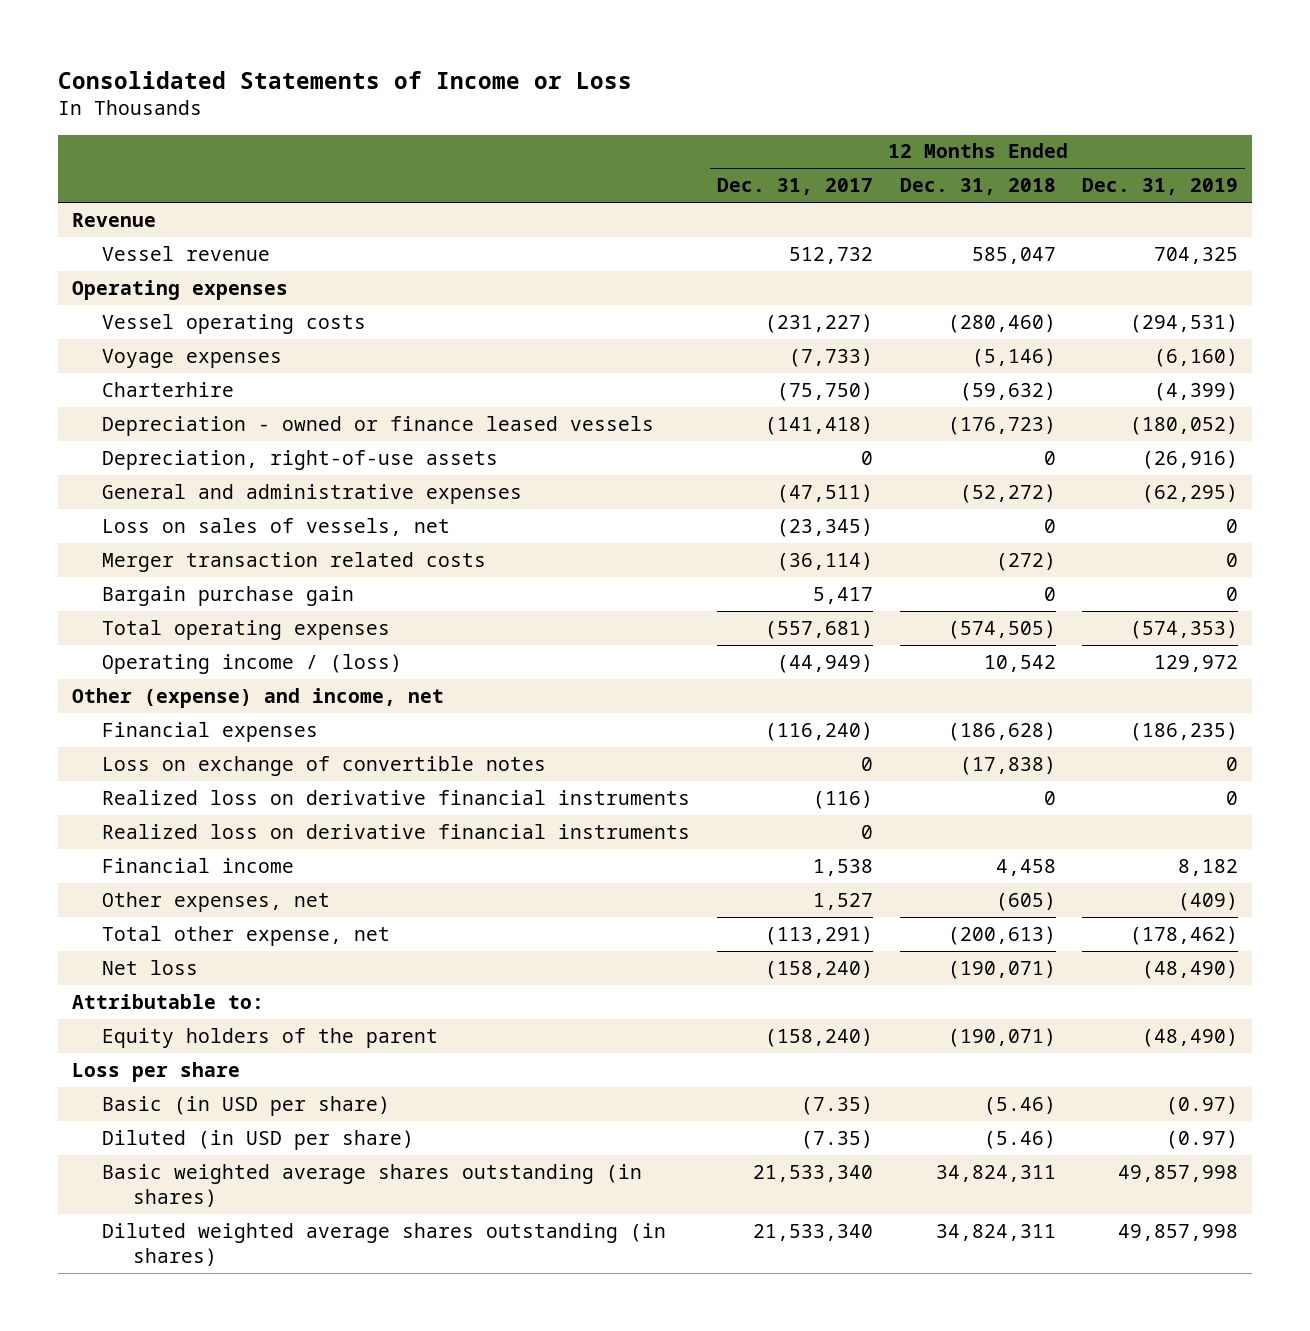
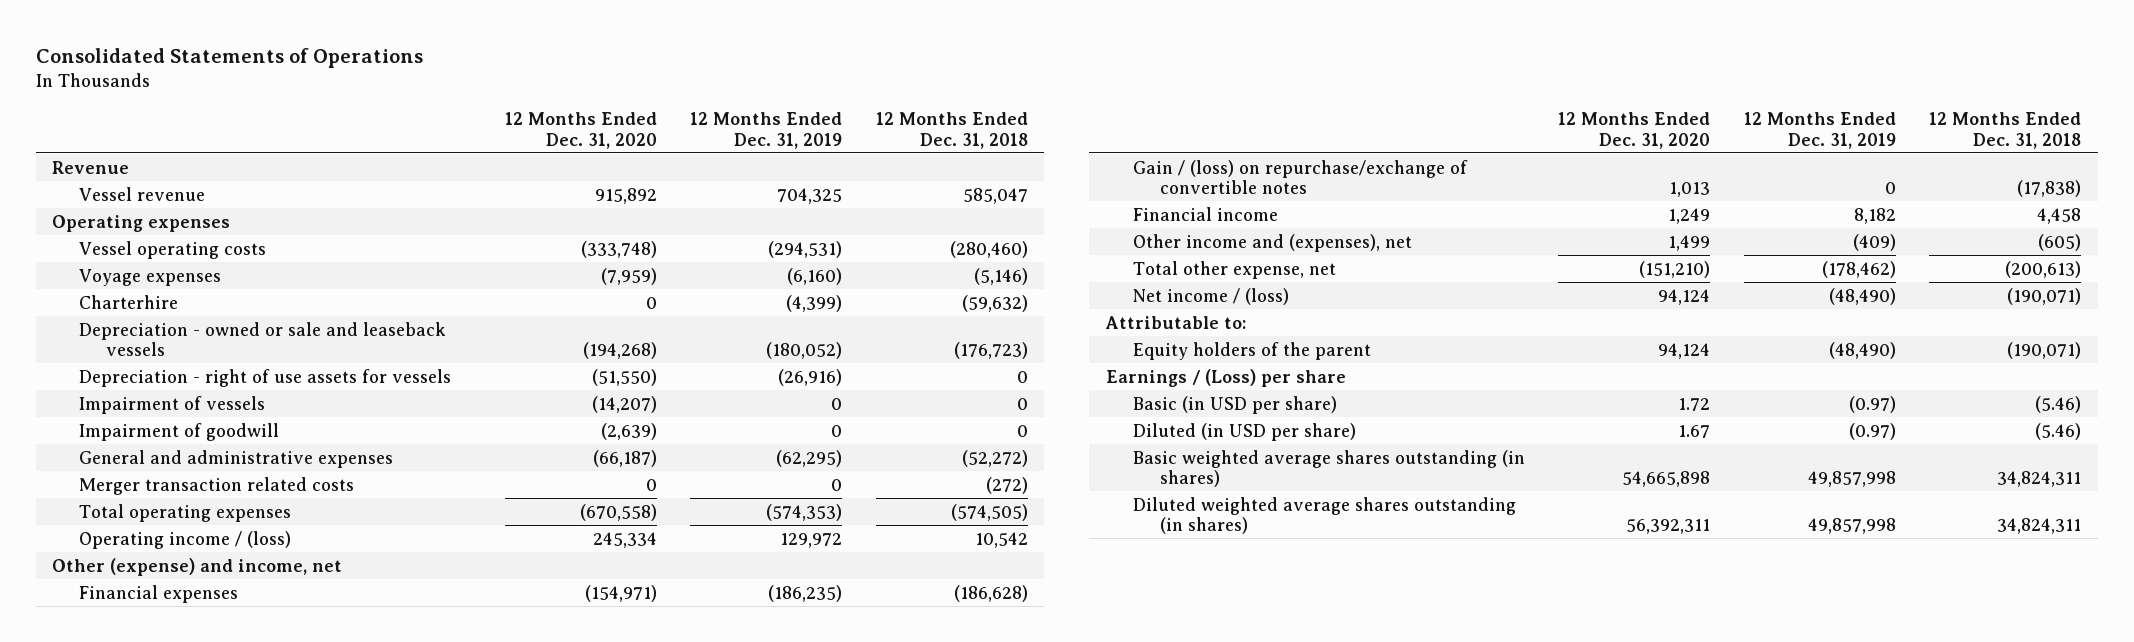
[58,70,633,89] Consolidated Statements of Income or Loss -> [35,48,423,69] Consolidated Statements of Operations
[716,178,873,196] Dec. 31, 2017 -> none
none -> [504,111,657,149] 12 Months Ended Dec. 31, 2020
[102,415,655,436] Depreciation - owned or finance leased vessels -> [79,321,447,357] Depreciation - owned or sale and leaseback vessels
[102,449,499,470] Depreciation, right-of-use assets -> [79,368,452,387] Depreciation - right of use assets for vessels
none -> [79,395,266,414] Impairment of vessels
none -> [79,422,280,441] Impairment of goodwill
[102,517,451,536] Loss on sales of vessels, net -> none
[102,585,355,606] Bargain purchase gain -> none
[102,789,691,805] Realized loss on derivative financial instruments -> none
[102,823,691,839] Realized loss on derivative financial instruments -> none
[102,755,547,776] Loss on exchange of convertible notes -> [1132,159,1468,195] Gain / (loss) on repurchase/exchange of convertible notes
[102,891,331,912] Other expenses, net -> [1132,233,1412,252] Other income and (expenses), net
[102,959,199,975] Net loss -> [1132,287,1289,305] Net income / (loss)
[71,1061,240,1082] Loss per share -> [1105,368,1346,387] Earnings / (Loss) per share

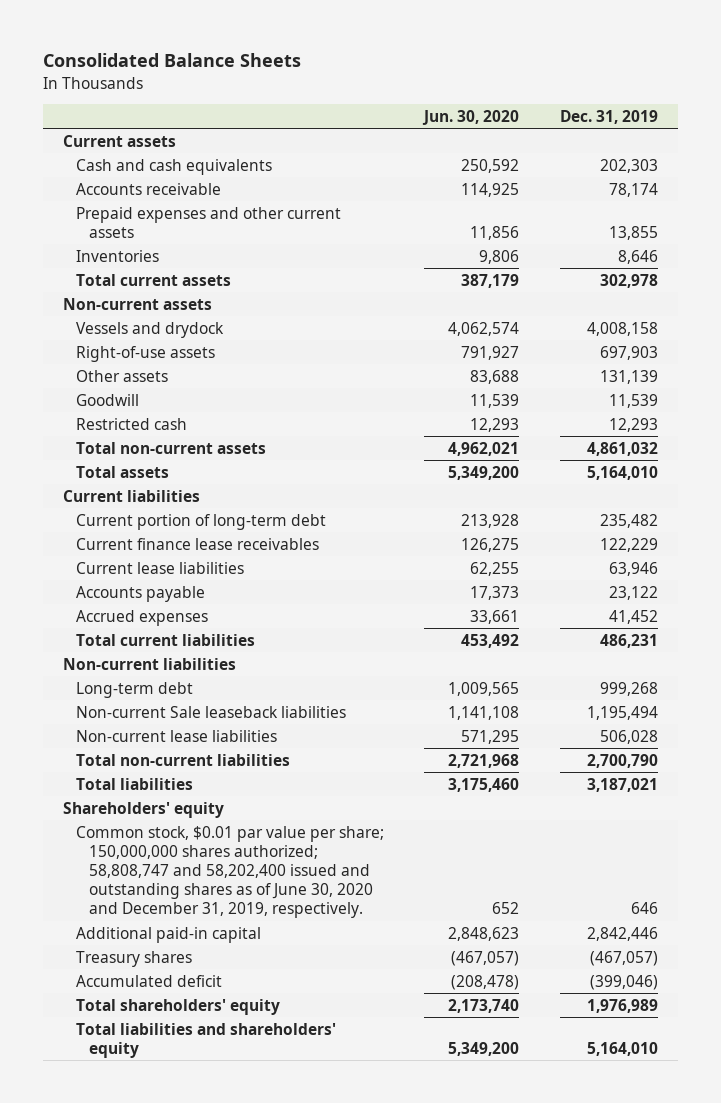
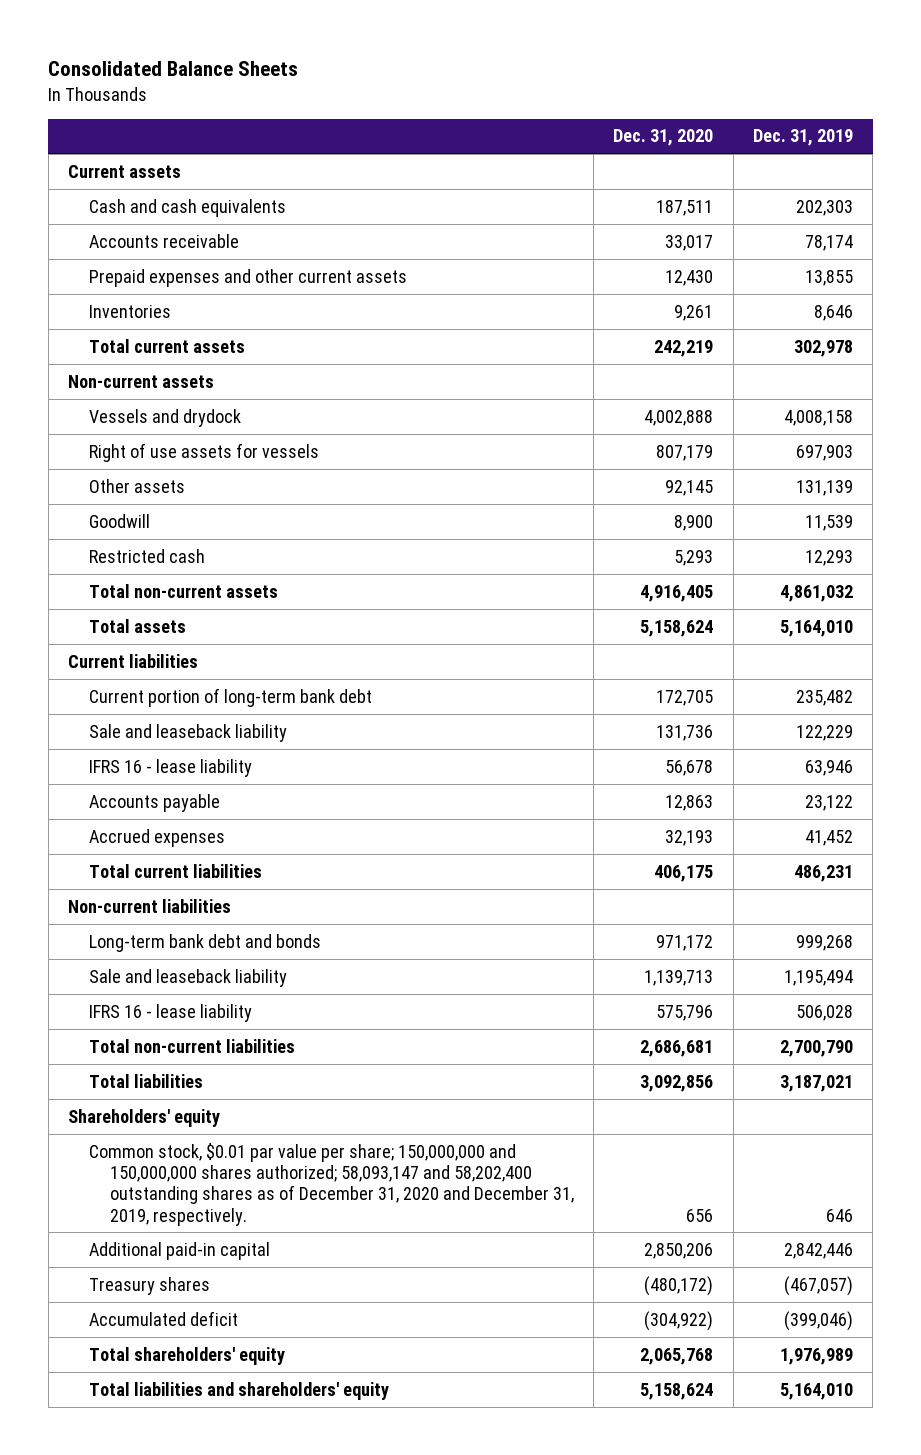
[422,109,520,125] Jun. 30, 2020 -> none
none -> [613,129,714,147] Dec. 31, 2020
[76,345,216,362] Right-of-use assets -> [89,442,320,462] Right of use assets for vessels
[76,513,327,530] Current portion of long-term debt -> [89,687,373,707] Current portion of long-term bank debt
[76,537,320,550] Current finance lease receivables -> [89,723,288,742] Sale and leaseback liability
[76,561,245,574] Current lease liabilities -> [89,758,253,777] IFRS 16 - lease liability
[76,681,194,698] Long-term debt -> [89,933,322,952] Long-term bank debt and bonds
[76,705,347,718] Non-current Sale leaseback liabilities -> [89,968,288,987] Sale and leaseback liability
[76,729,278,742] Non-current lease liabilities -> [89,1003,253,1022] IFRS 16 - lease liability
[76,825,385,919] Common stock, $0.01 par value per share; 150,000,000 shares authorized; 58,808,747 and 58,202,400 issued and outstanding shares as of June 30, 2020 and December 31, 2019, respectively. -> [89,1142,575,1226] Common stock, $0.01 par value per share; 150,000,000 and 150,000,000 shares authorized; 58,093,147 and 58,202,400 outstanding shares as of December 31, 2020 and December 31, 2019, respectively.

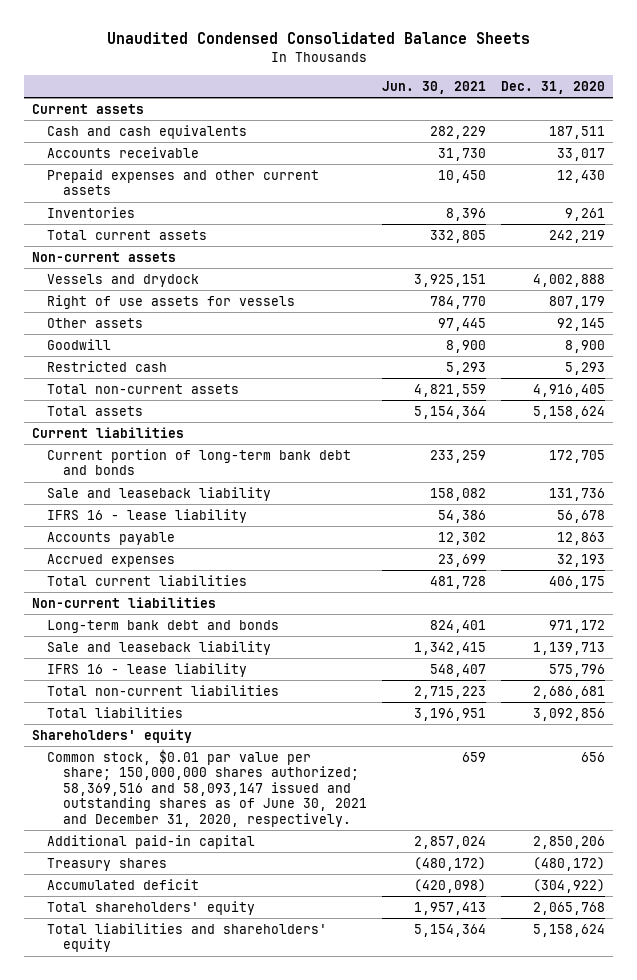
[48,61,299,77] Consolidated Balance Sheets -> [106,32,530,45] Unaudited Condensed Consolidated Balance Sheets
[752,129,853,147] Dec. 31, 2019 -> none
none -> [382,80,487,94] Jun. 30, 2021
[89,687,373,707] Current portion of long-term bank debt -> [47,448,352,476] Current portion of long-term bank debt and bonds
[89,1142,575,1226] Common stock, $0.01 par value per share; 150,000,000 and 150,000,000 shares authorized; 58,093,147 and 58,202,400 outstanding shares as of December 31, 2020 and December 31, 2019, respectively. -> [47,748,367,827] Common stock, $0.01 par value per share; 150,000,000 shares authorized; 58,369,516 and 58,093,147 issued and outstanding shares as of June 30, 2021 and December 31, 2020, respectively.

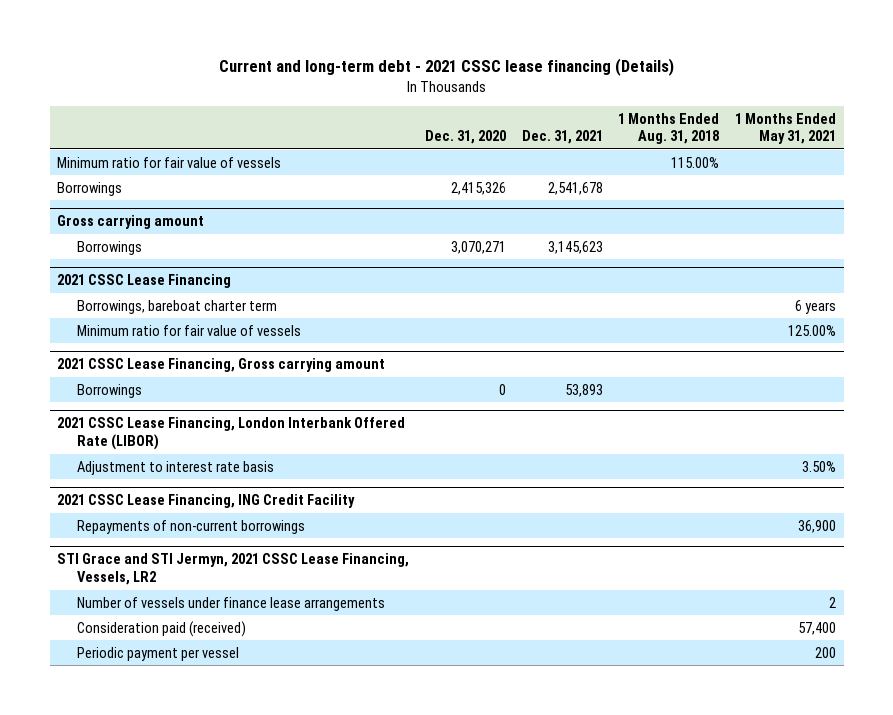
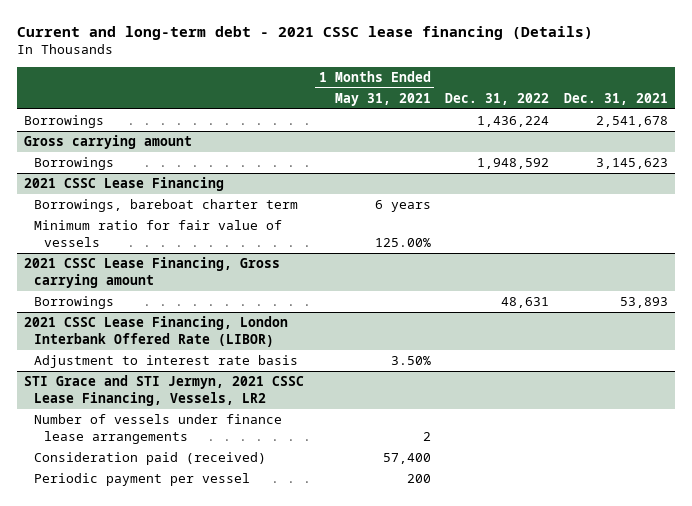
[425,130,507,145] Dec. 31, 2020 -> none
[618,112,720,145] 1 Months Ended Aug. 31, 2018 -> none
none -> [445,93,550,106] Dec. 31, 2022
[57,156,282,168] Minimum ratio for fair value of vessels -> none
[57,494,356,509] 2021 CSSC Lease Financing, ING Credit Facility -> none
[77,519,306,534] Repayments of non-current borrowings -> none

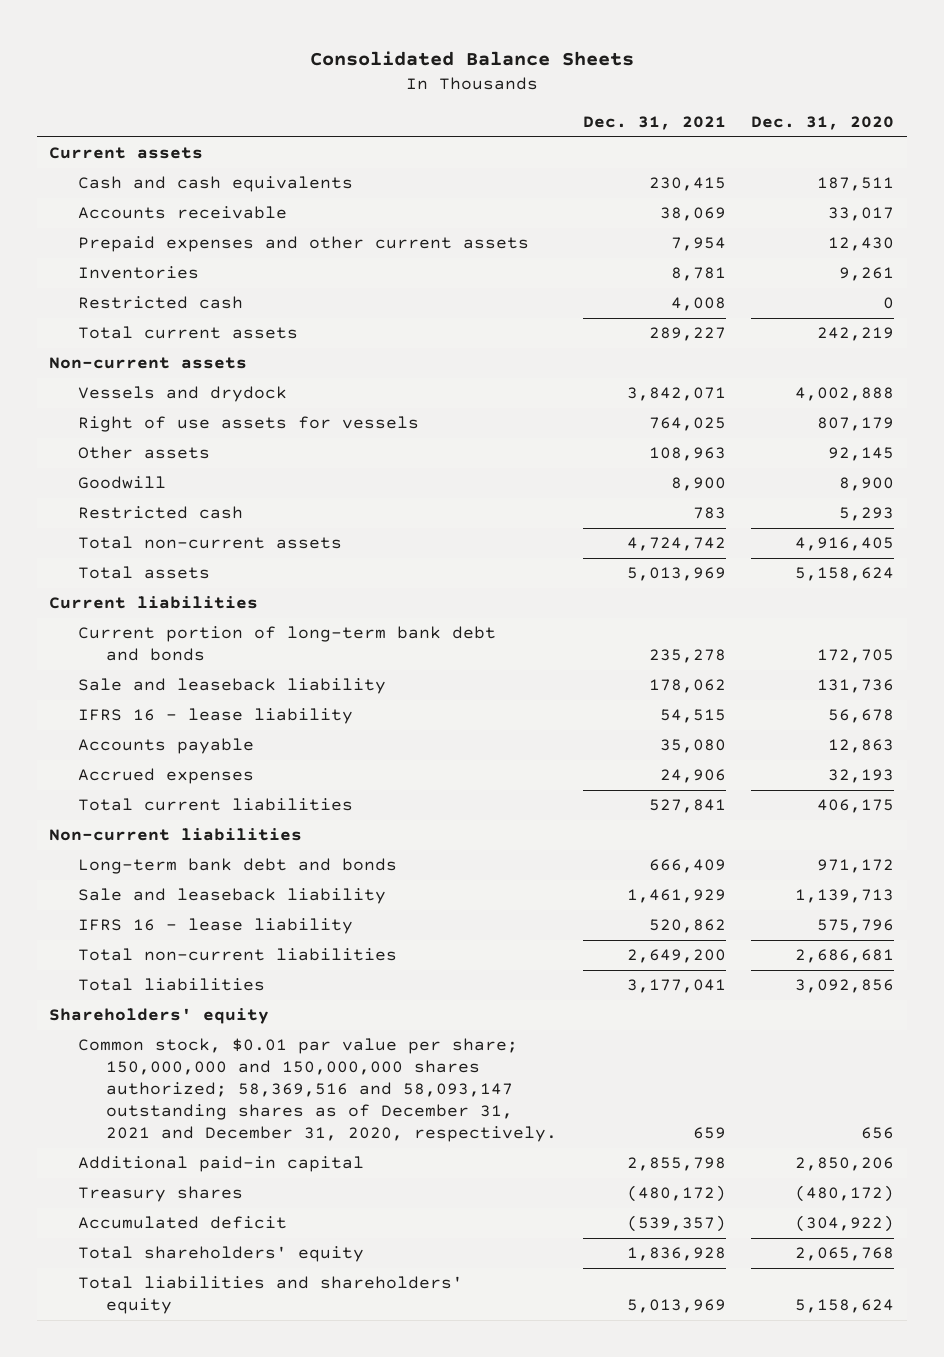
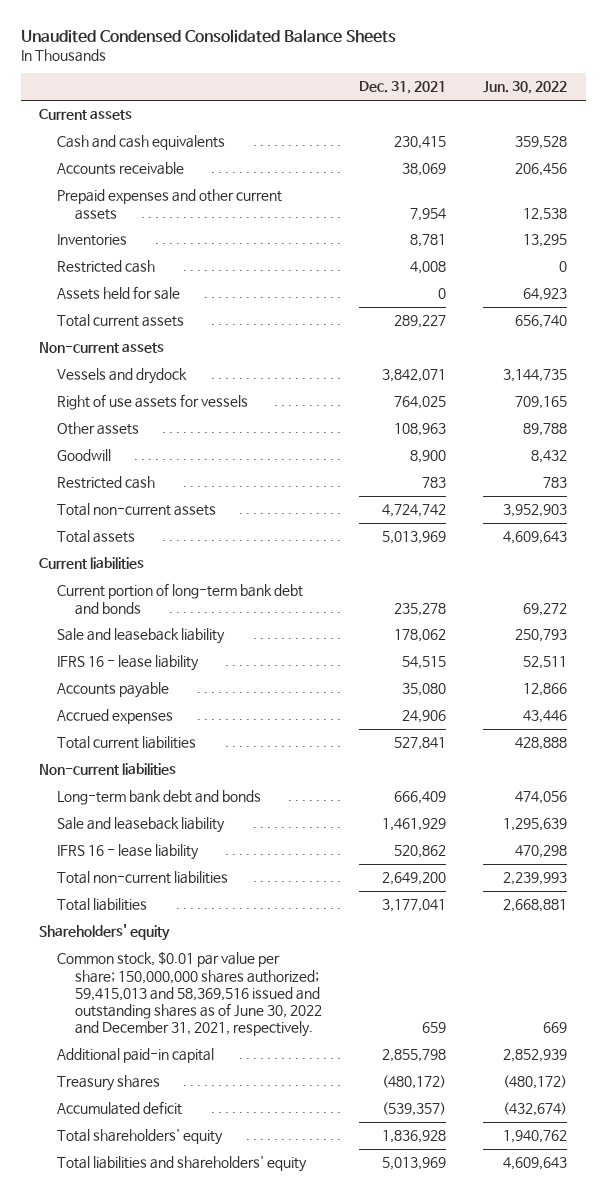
[309,50,634,66] Consolidated Balance Sheets -> [20,28,396,43] Unaudited Condensed Consolidated Balance Sheets
[751,116,895,131] Dec. 31, 2020 -> none
none -> [483,81,568,95] Jun. 30, 2022
none -> [57,286,181,301] Assets held for sale
[77,1038,558,1142] Common stock, $0.01 par value per share; 150,000,000 and 150,000,000 shares authorized; 58,369,516 and 58,093,147 outstanding shares as of December 31, 2021 and December 31, 2020, respectively. -> [57,951,323,1038] Common stock, $0.01 par value per share; 150,000,000 shares authorized; 59,415,013 and 58,369,516 issued and outstanding shares as of June 30, 2022 and December 31, 2021, respectively.

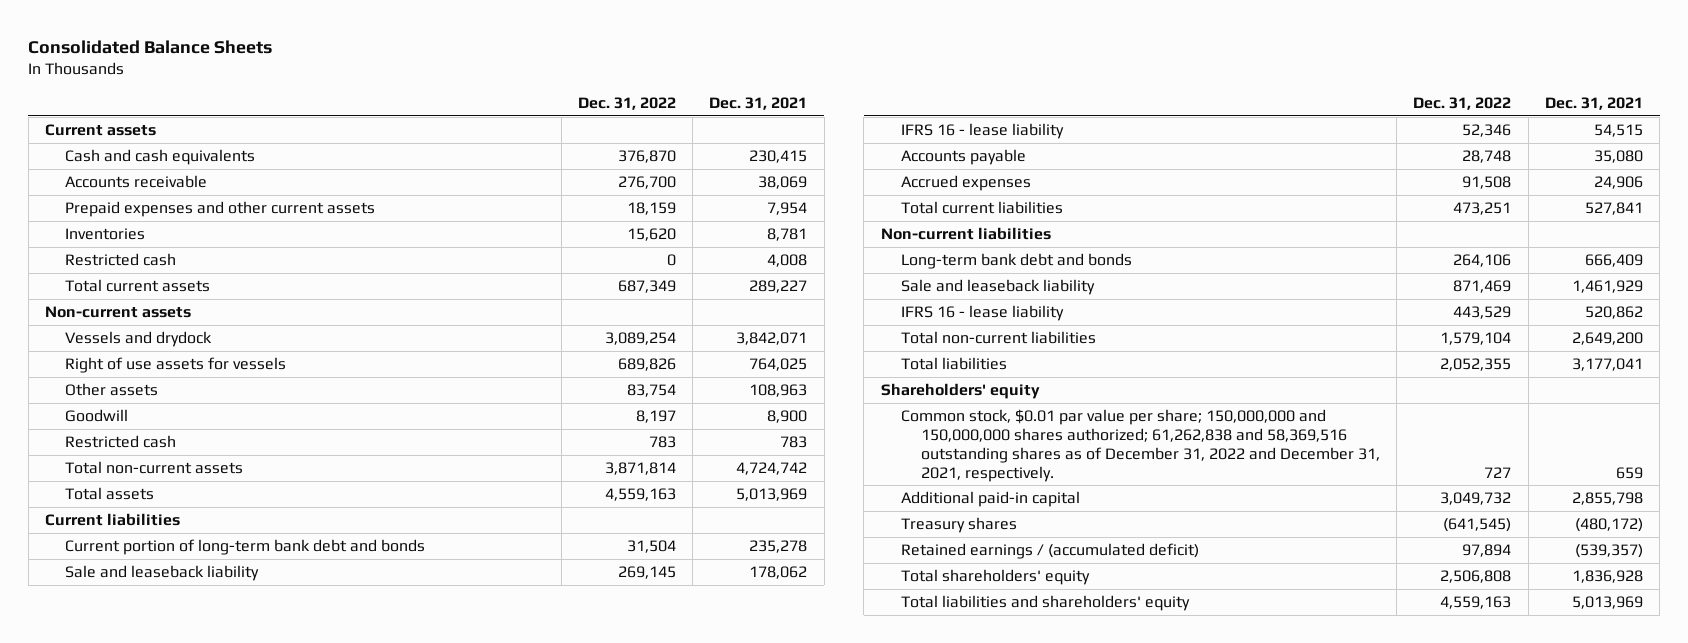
[20,28,396,43] Unaudited Condensed Consolidated Balance Sheets -> [28,39,273,54] Consolidated Balance Sheets
[483,81,568,95] Jun. 30, 2022 -> none
none -> [577,97,676,111] Dec. 31, 2022
[57,286,181,301] Assets held for sale -> none
[57,951,323,1038] Common stock, $0.01 par value per share; 150,000,000 shares authorized; 59,415,013 and 58,369,516 issued and outstanding shares as of June 30, 2022 and December 31, 2021, respectively. -> [900,408,1380,482] Common stock, $0.01 par value per share; 150,000,000 and 150,000,000 shares authorized; 61,262,838 and 58,369,516 outstanding shares as of December 31, 2022 and December 31, 2021, respectively.
[57,1101,183,1116] Accumulated deficit -> [900,542,1199,559] Retained earnings / (accumulated deficit)

